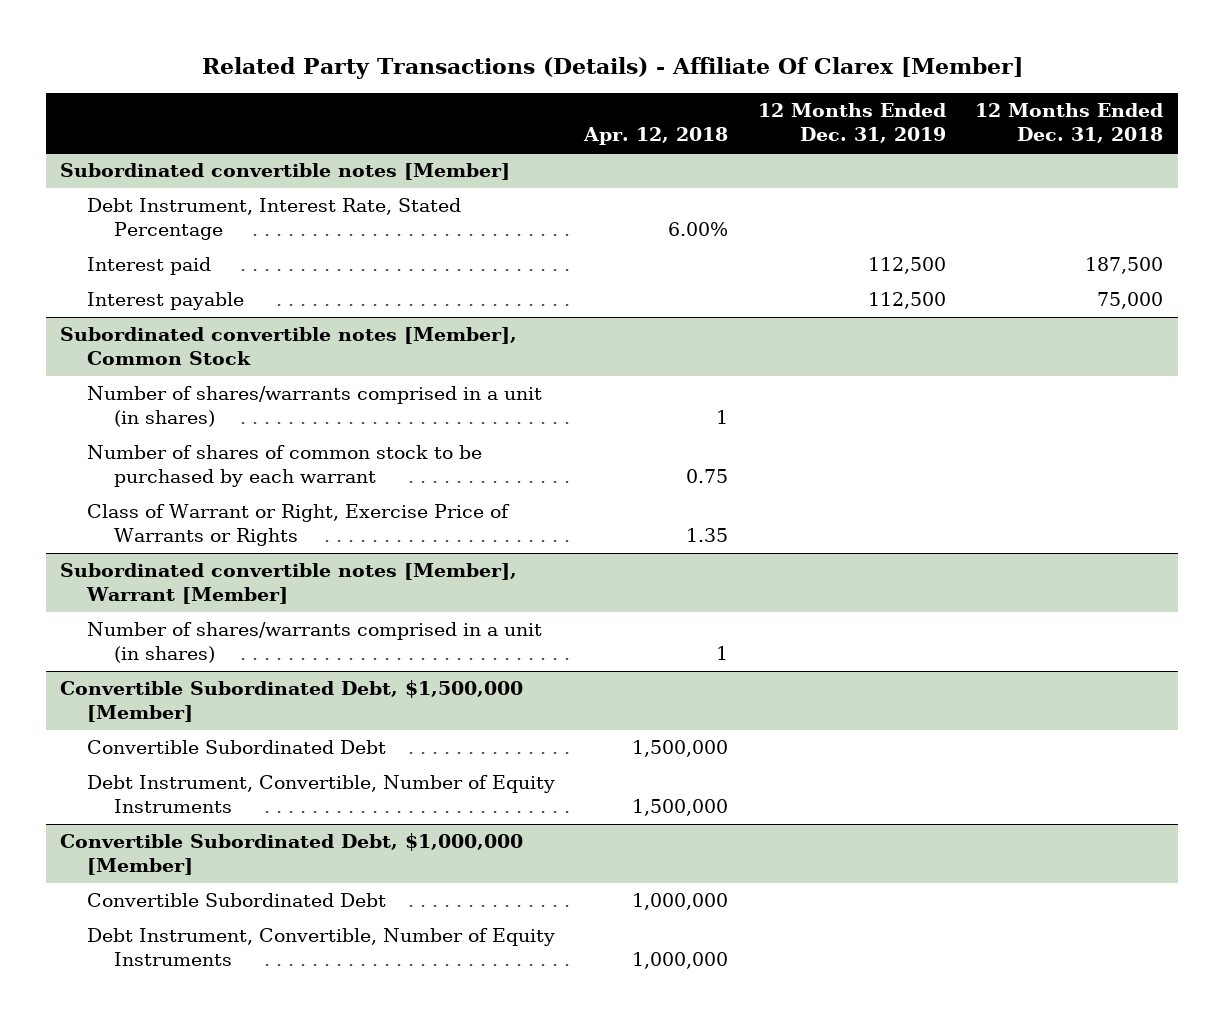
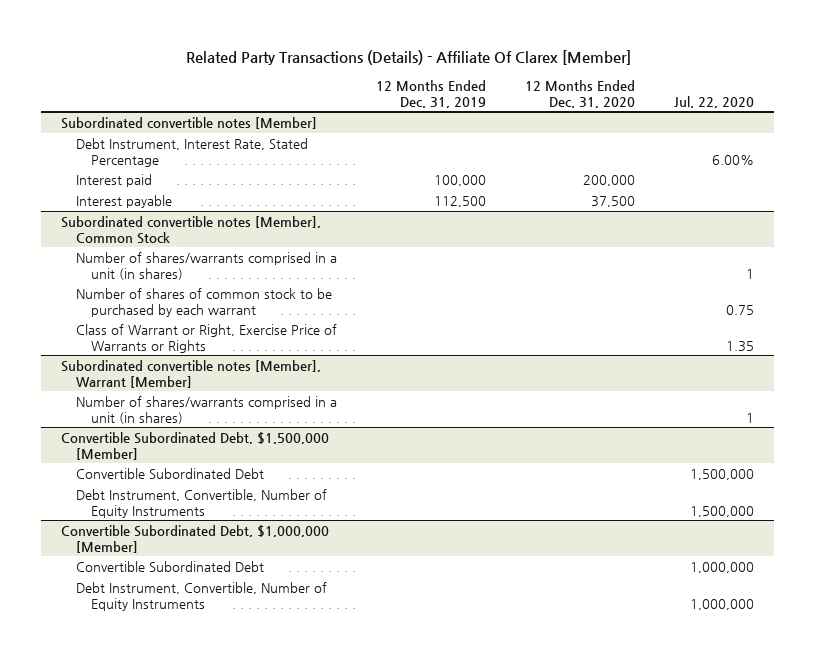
[583,127,729,146] Apr. 12, 2018 -> none
[975,103,1164,144] 12 Months Ended Dec. 31, 2018 -> none
none -> [525,79,636,108] 12 Months Ended Dec. 31, 2020
none -> [674,95,755,108] Jul. 22, 2020
[867,257,946,275] 112,500 -> [434,174,487,186] 100,000

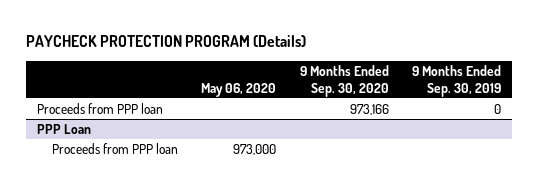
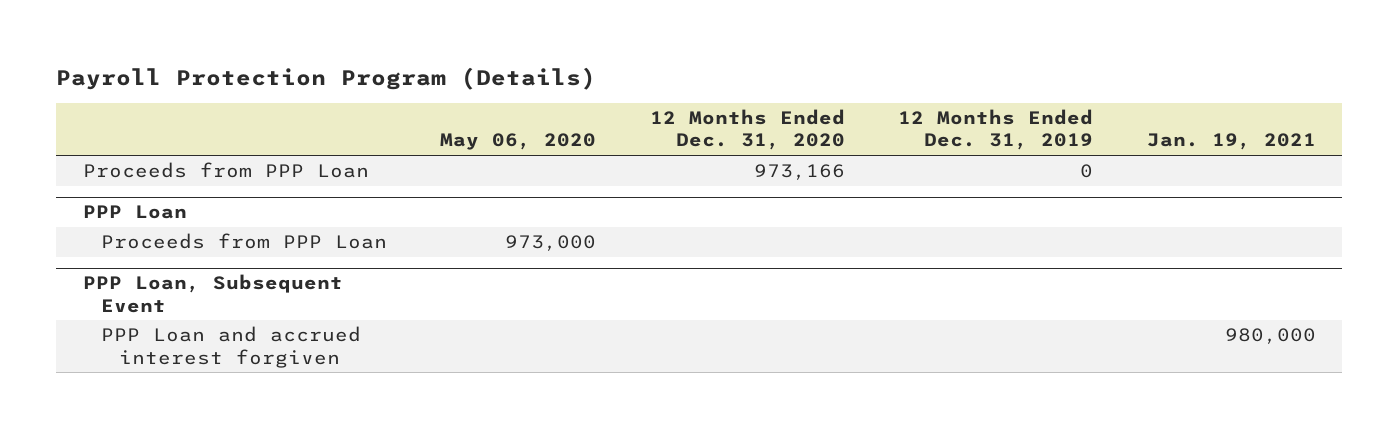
[25,34,306,47] PAYCHECK PROTECTION PROGRAM (Details) -> [56,66,597,90] Payroll Protection Program (Details)
[299,64,389,97] 9 Months Ended Sep. 30, 2020 -> none
[411,64,501,97] 9 Months Ended Sep. 30, 2019 -> none
none -> [649,109,845,151] 12 Months Ended Dec. 31, 2020
none -> [898,109,1094,151] 12 Months Ended Dec. 31, 2019
none -> [1146,133,1316,151] Jan. 19, 2021
[37,103,164,115] Proceeds from PPP loan -> [83,162,370,179] Proceeds from PPP Loan
[52,143,179,155] Proceeds from PPP loan -> [100,233,387,250] Proceeds from PPP Loan
none -> [83,274,344,313] PPP Loan, Subsequent Event
none -> [100,326,361,368] PPP Loan and accrued interest forgiven

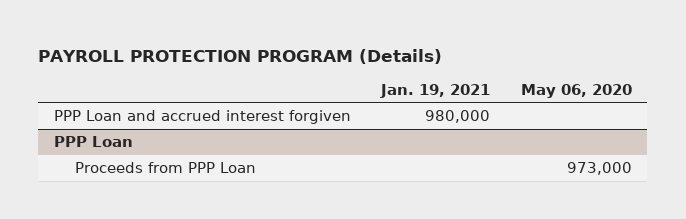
[56,66,597,90] Payroll Protection Program (Details) -> [38,48,443,64] PAYROLL PROTECTION PROGRAM (Details)
[649,109,845,151] 12 Months Ended Dec. 31, 2020 -> none
[898,109,1094,151] 12 Months Ended Dec. 31, 2019 -> none
[83,162,370,179] Proceeds from PPP Loan -> none
none -> [53,110,351,125] PPP Loan and accrued interest forgiven
[83,274,344,313] PPP Loan, Subsequent Event -> none
[100,326,361,368] PPP Loan and accrued interest forgiven -> none

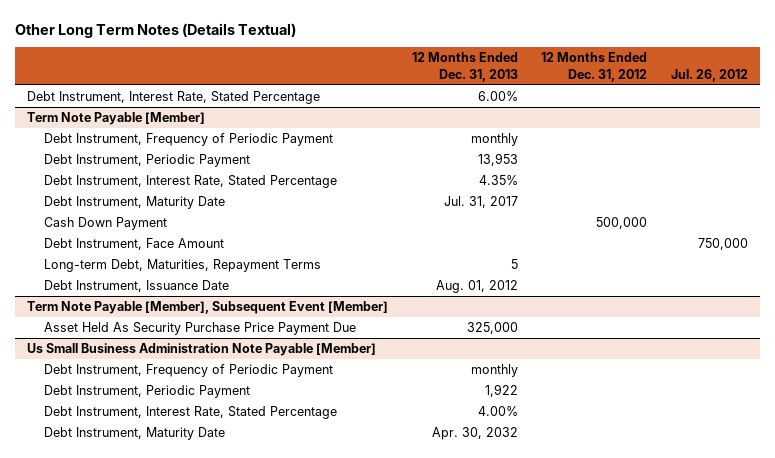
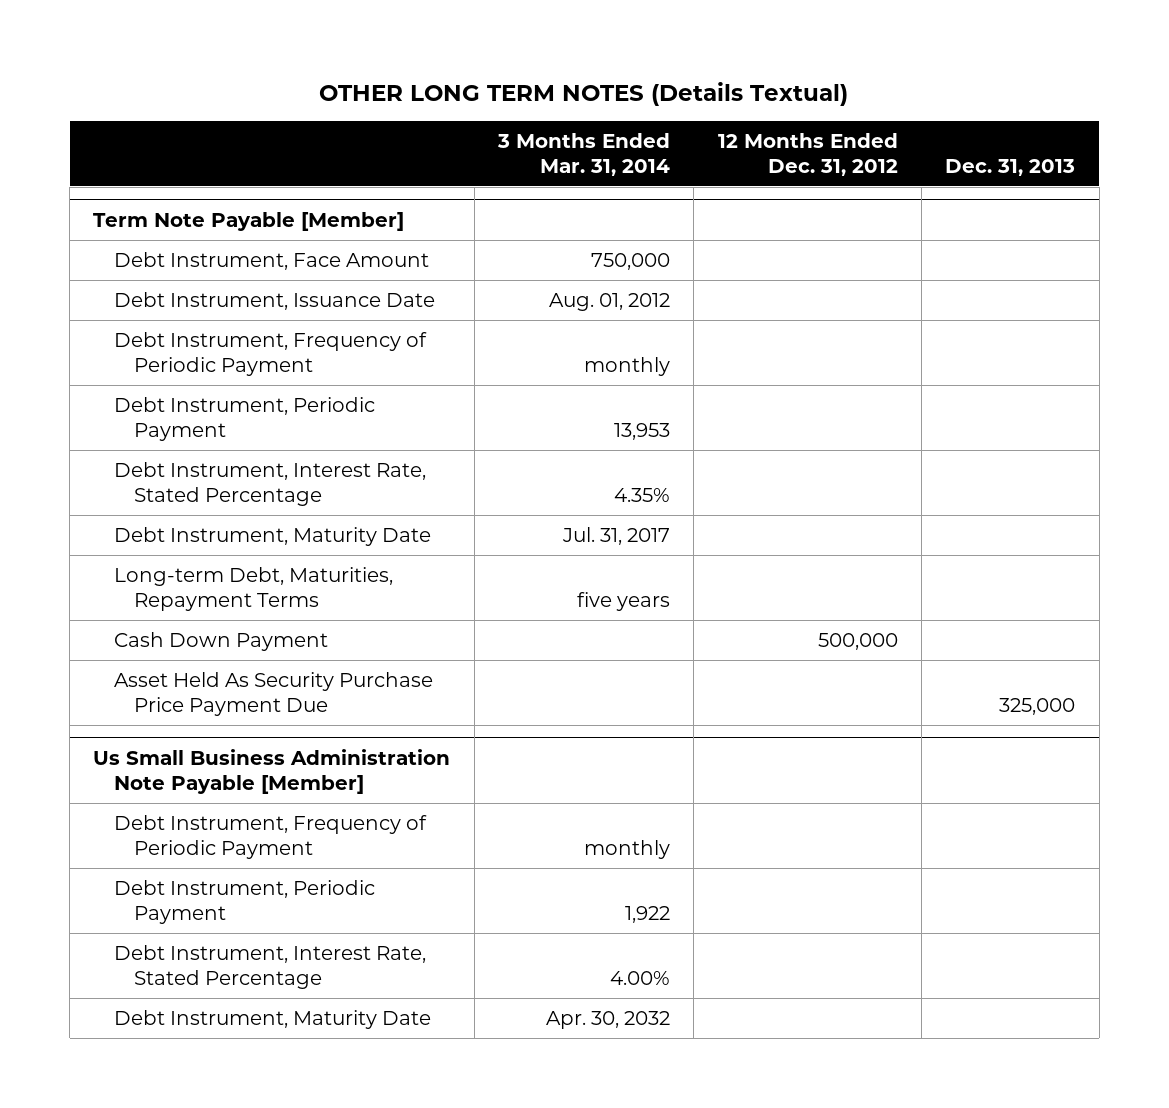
[15,22,297,38] Other Long Term Notes (Details Textual) -> [319,81,849,106] OTHER LONG TERM NOTES (Details Textual)
[411,52,518,82] 12 Months Ended Dec. 31, 2013 -> none
[671,68,749,82] Jul. 26, 2012 -> none
none -> [496,132,670,176] 3 Months Ended Mar. 31, 2014
none -> [945,158,1076,176] Dec. 31, 2013
[26,91,320,105] Debt Instrument, Interest Rate, Stated Percentage -> none
[43,238,224,251] Debt Instrument, Face Amount -> [113,252,429,271] Debt Instrument, Face Amount
[43,280,229,293] Debt Instrument, Issuance Date -> [113,292,435,311] Debt Instrument, Issuance Date
[26,301,388,315] Term Note Payable [Member], Subsequent Event [Member] -> none
[43,322,356,336] Asset Held As Security Purchase Price Payment Due -> none
[43,217,167,231] Cash Down Payment -> [113,632,328,652] Cash Down Payment
none -> [113,672,433,717] Asset Held As Security Purchase Price Payment Due

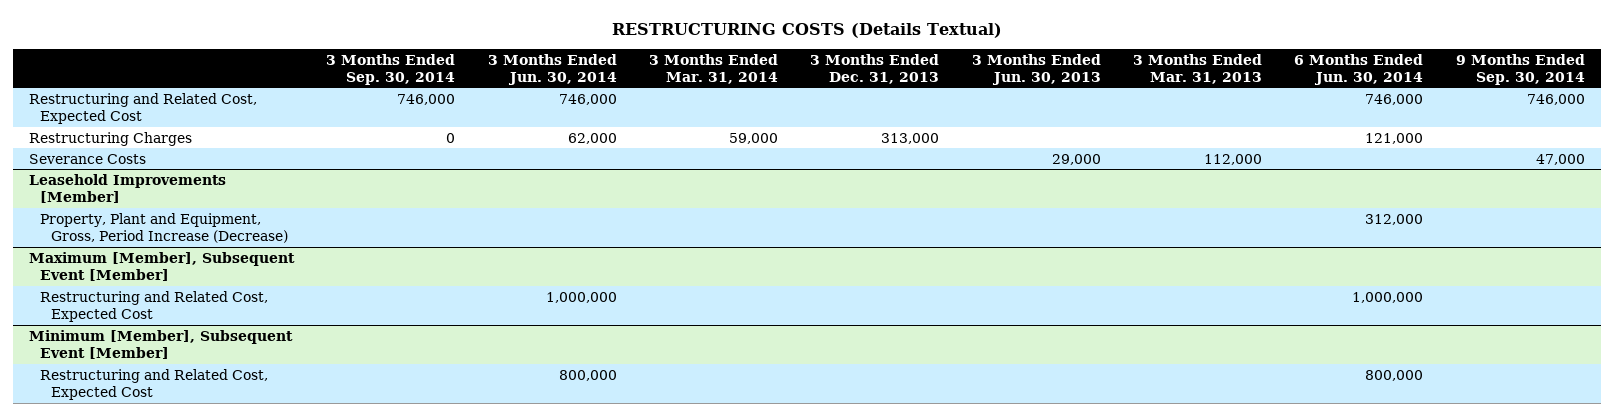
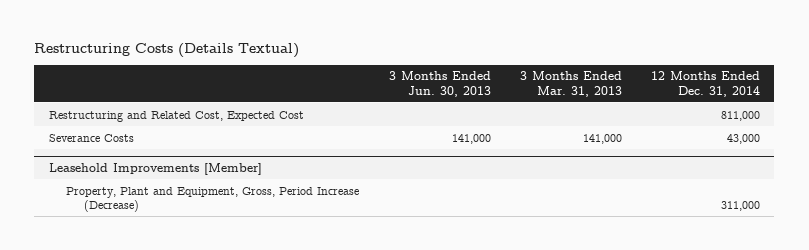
[611,22,1002,38] RESTRUCTURING COSTS (Details Textual) -> [34,42,300,58] Restructuring Costs (Details Textual)
[326,53,456,85] 3 Months Ended Sep. 30, 2014 -> none
[487,53,617,85] 3 Months Ended Jun. 30, 2014 -> none
[649,53,779,84] 3 Months Ended Mar. 31, 2014 -> none
[810,53,940,84] 3 Months Ended Dec. 31, 2013 -> none
[1294,53,1424,85] 6 Months Ended Jun. 30, 2014 -> none
[1455,53,1585,85] 9 Months Ended Sep. 30, 2014 -> none
none -> [650,71,760,97] 12 Months Ended Dec. 31, 2014
[29,131,193,146] Restructuring Charges -> none
[1051,153,1101,165] 29,000 -> [451,133,491,144] 141,000
[1203,153,1262,165] 112,000 -> [582,133,622,144] 141,000
[29,251,296,282] Maximum [Member], Subsequent Event [Member] -> none
[39,290,268,323] Restructuring and Related Cost, Expected Cost -> none
[29,329,294,360] Minimum [Member], Subsequent Event [Member] -> none
[39,368,268,401] Restructuring and Related Cost, Expected Cost -> none

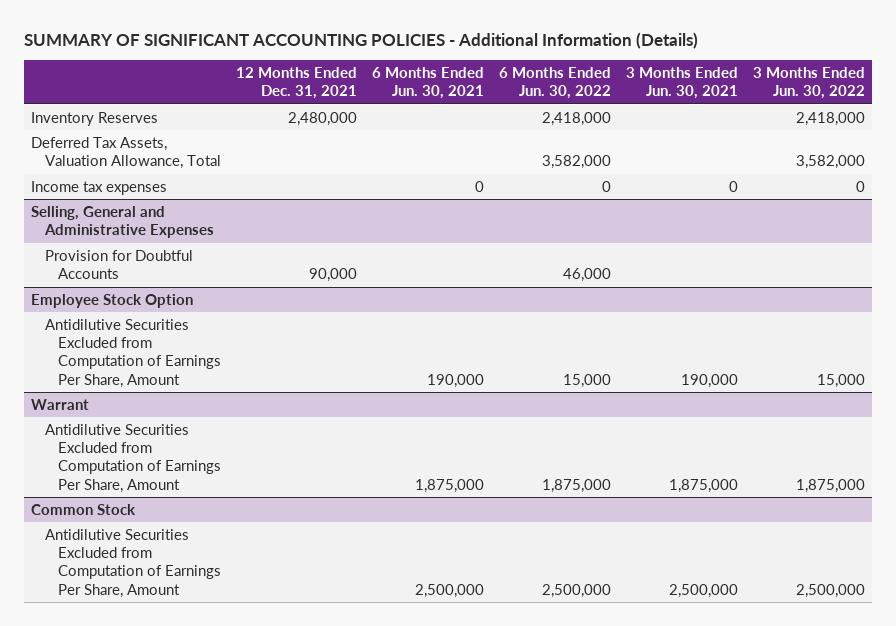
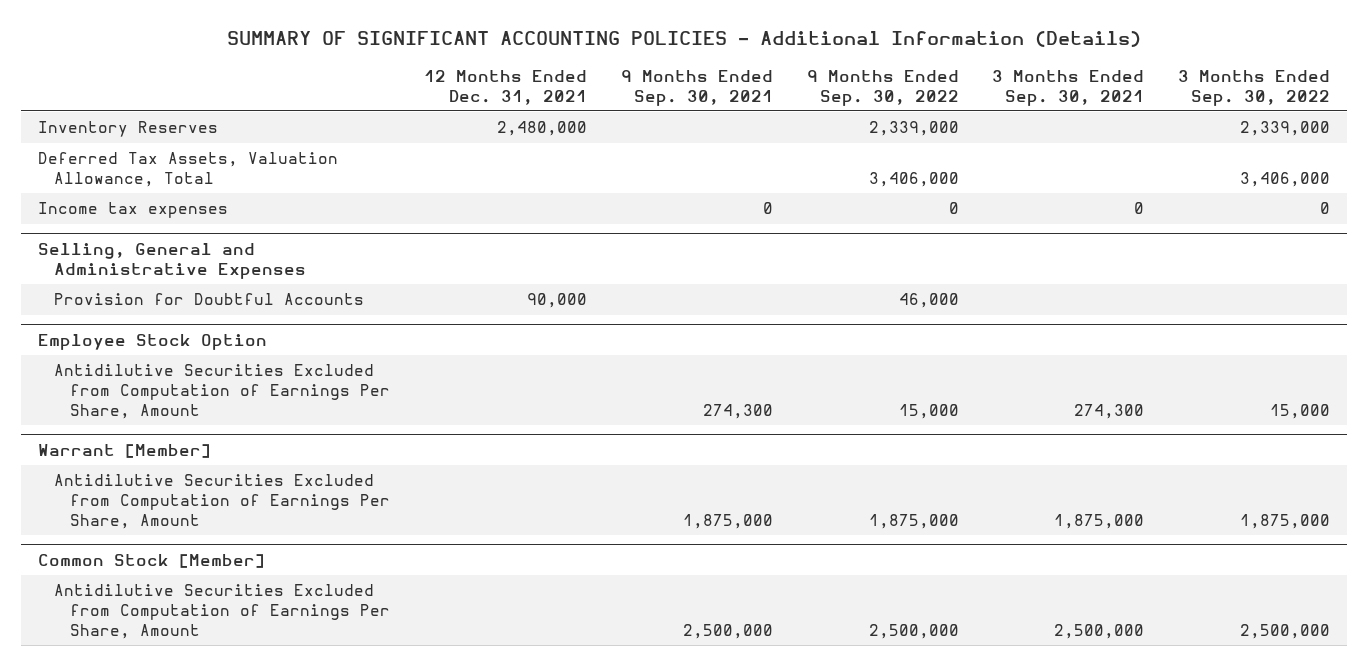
[371,67,484,100] 6 Months Ended Jun. 30, 2021 -> none
[498,67,611,100] 6 Months Ended Jun. 30, 2022 -> none
[625,67,738,100] 3 Months Ended Jun. 30, 2021 -> none
[752,67,865,100] 3 Months Ended Jun. 30, 2022 -> none
none -> [620,69,773,106] 9 Months Ended Sep. 30, 2021
none -> [806,69,959,106] 9 Months Ended Sep. 30, 2022
none -> [992,69,1145,106] 3 Months Ended Sep. 30, 2021
none -> [1178,69,1331,106] 3 Months Ended Sep. 30, 2022
[31,398,90,410] Warrant -> [37,444,211,459] Warrant [Member]
[31,503,137,515] Common Stock -> [37,554,265,569] Common Stock [Member]

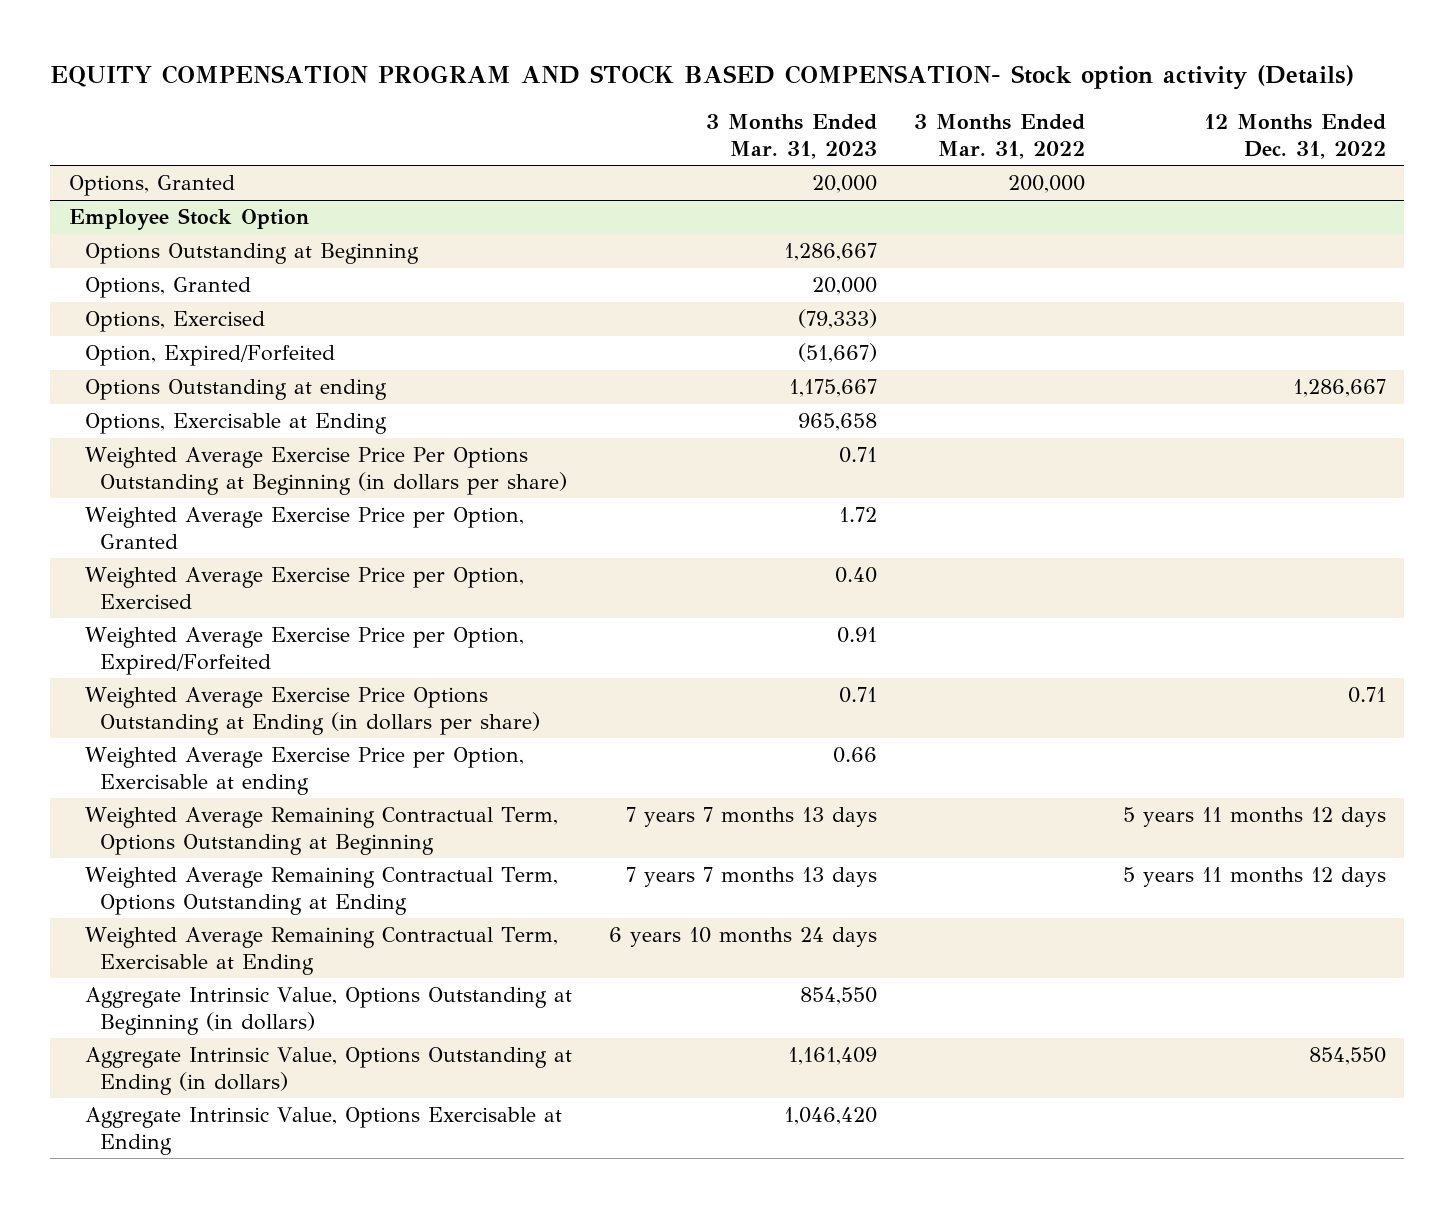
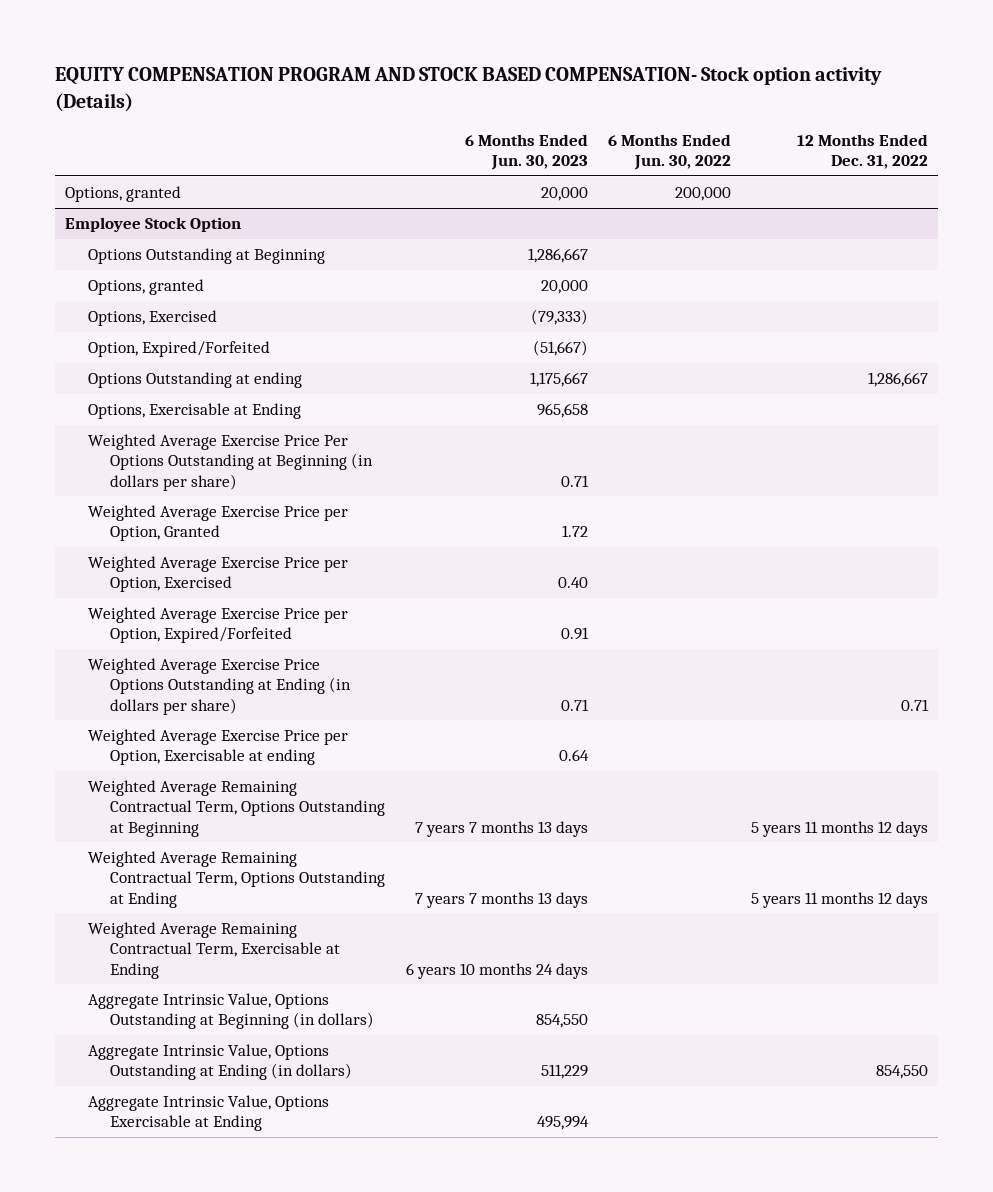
[705,114,877,159] 3 Months Ended Mar. 31, 2023 -> none
[914,114,1086,159] 3 Months Ended Mar. 31, 2022 -> none
none -> [464,133,588,170] 6 Months Ended Jun. 30, 2023
none -> [607,133,731,170] 6 Months Ended Jun. 30, 2022
[68,175,235,197] Options, Granted -> [65,186,182,203] Options, granted
[84,277,251,299] Options, Granted -> [87,279,204,296] Options, granted

